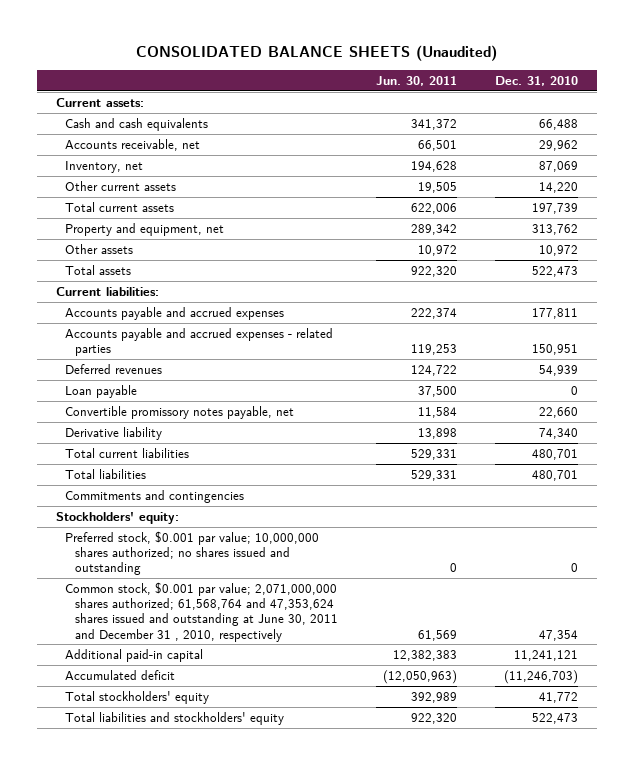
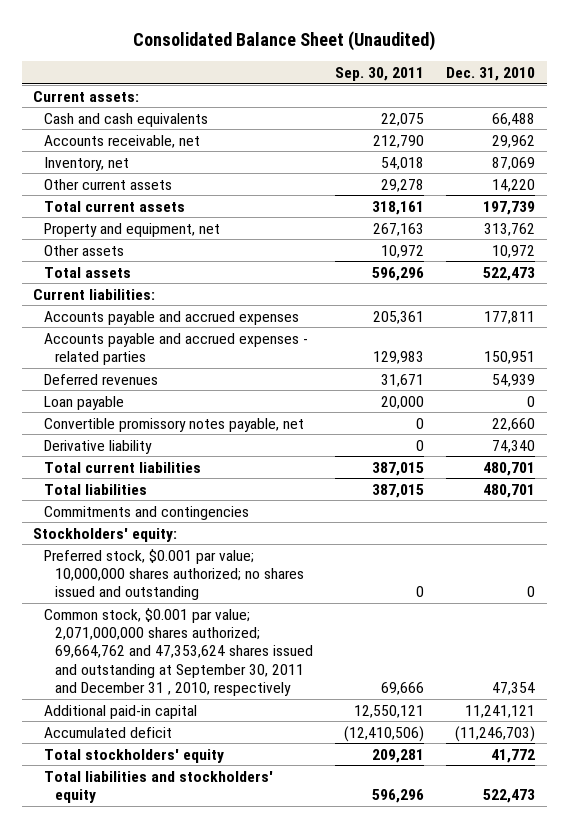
[135,44,497,61] CONSOLIDATED BALANCE SHEETS (Unaudited) -> [133,31,436,52] Consolidated Balance Sheet (Unaudited)
[375,75,457,86] Jun. 30, 2011 -> none
none -> [335,67,425,82] Sep. 30, 2011
[65,581,338,642] Common stock, $0.001 par value; 2,071,000,000 shares authorized; 61,568,764 and 47,353,624 shares issued and outstanding at June 30, 2011 and December 31 , 2010, respectively -> [44,607,314,696] Common stock, $0.001 par value; 2,071,000,000 shares authorized; 69,664,762 and 47,353,624 shares issued and outstanding at September 30, 2011 and December 31 , 2010, respectively

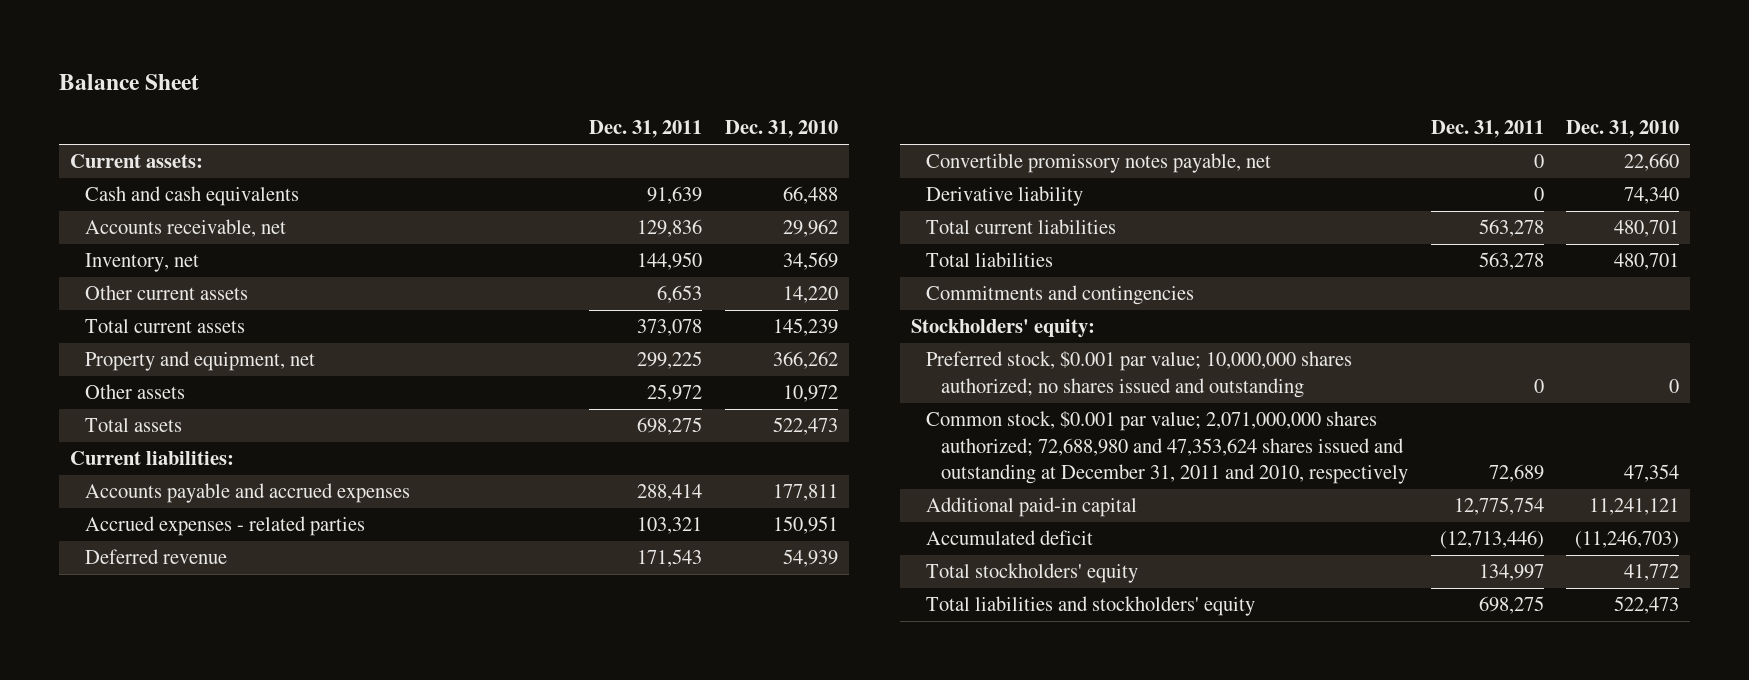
[133,31,436,52] Consolidated Balance Sheet (Unaudited) -> [58,74,199,91] Balance Sheet
[335,67,425,82] Sep. 30, 2011 -> none
none -> [589,120,703,139] Dec. 31, 2011
[492,156,536,170] 87,069 -> [782,252,838,271] 34,569
[483,200,536,215] 197,739 -> [772,318,838,337] 145,239
[484,222,536,236] 313,762 -> [772,351,838,370] 366,262
[44,395,125,410] Loan payable -> none
[44,332,309,365] Accounts payable and accrued expenses - related parties -> [84,516,365,537] Accrued expenses - related parties
[44,373,159,385] Deferred revenues -> [84,549,227,565] Deferred revenue
[44,607,314,696] Common stock, $0.001 par value; 2,071,000,000 shares authorized; 69,664,762 and 47,353,624 shares issued and outstanding at September 30, 2011 and December 31 , 2010, respectively -> [926,411,1409,485] Common stock, $0.001 par value; 2,071,000,000 shares authorized; 72,688,980 and 47,353,624 shares issued and outstanding at December 31, 2011 and 2010, respectively

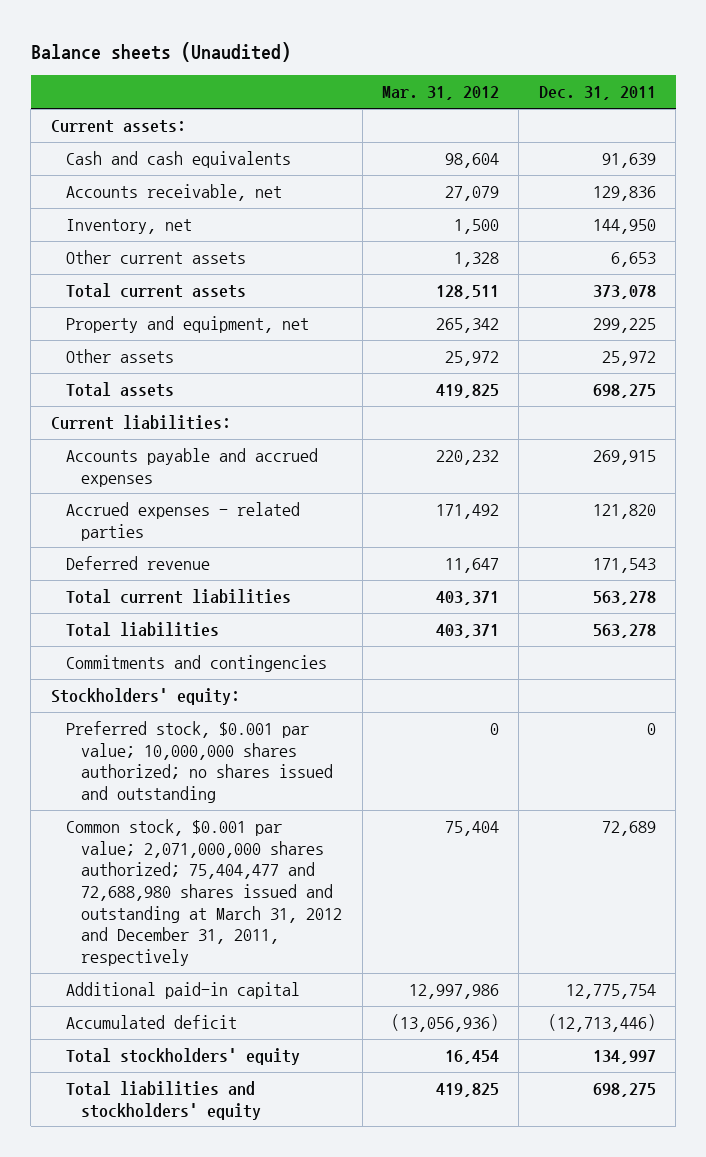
[58,74,199,91] Balance Sheet -> [30,41,291,62] Balance sheets (Unaudited)
[724,120,838,139] Dec. 31, 2010 -> none
none -> [382,86,500,101] Mar. 31, 2012
[637,484,703,502] 288,414 -> [592,449,656,465] 269,915
[637,517,703,535] 103,321 -> [592,503,656,519] 121,820
[926,153,1272,174] Convertible promissory notes payable, net -> none
[926,186,1084,207] Derivative liability -> none
[926,411,1409,485] Common stock, $0.001 par value; 2,071,000,000 shares authorized; 72,688,980 and 47,353,624 shares issued and outstanding at December 31, 2011 and 2010, respectively -> [66,818,343,967] Common stock, $0.001 par value; 2,071,000,000 shares authorized; 75,404,477 and 72,688,980 shares issued and outstanding at March 31, 2012 and December 31, 2011, respectively

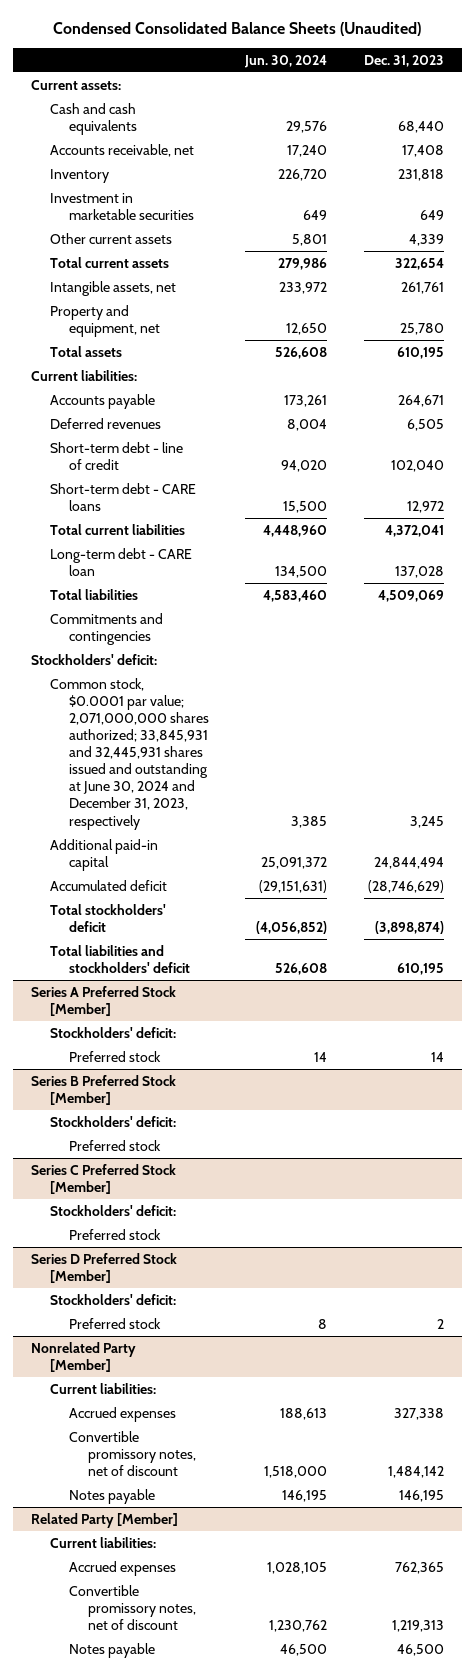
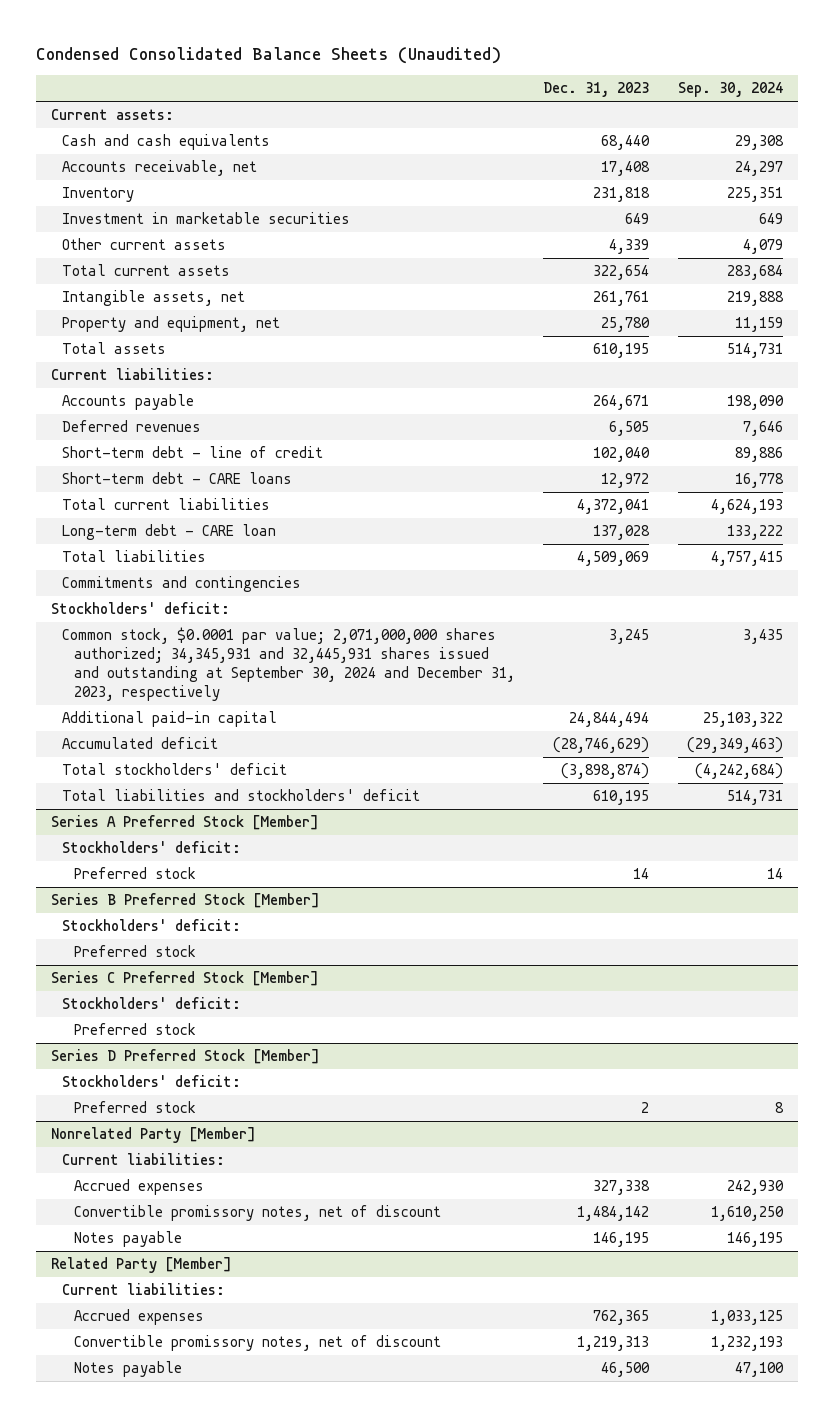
[244,54,328,68] Jun. 30, 2024 -> none
none -> [678,82,784,98] Sep. 30, 2024
[49,677,209,830] Common stock, $0.0001 par value; 2,071,000,000 shares authorized; 33,845,931 and 32,445,931 shares issued and outstanding at June 30, 2024 and December 31, 2023, respectively -> [62,627,515,701] Common stock, $0.0001 par value; 2,071,000,000 shares authorized; 34,345,931 and 32,445,931 shares issued and outstanding at September 30, 2024 and December 31, 2023, respectively

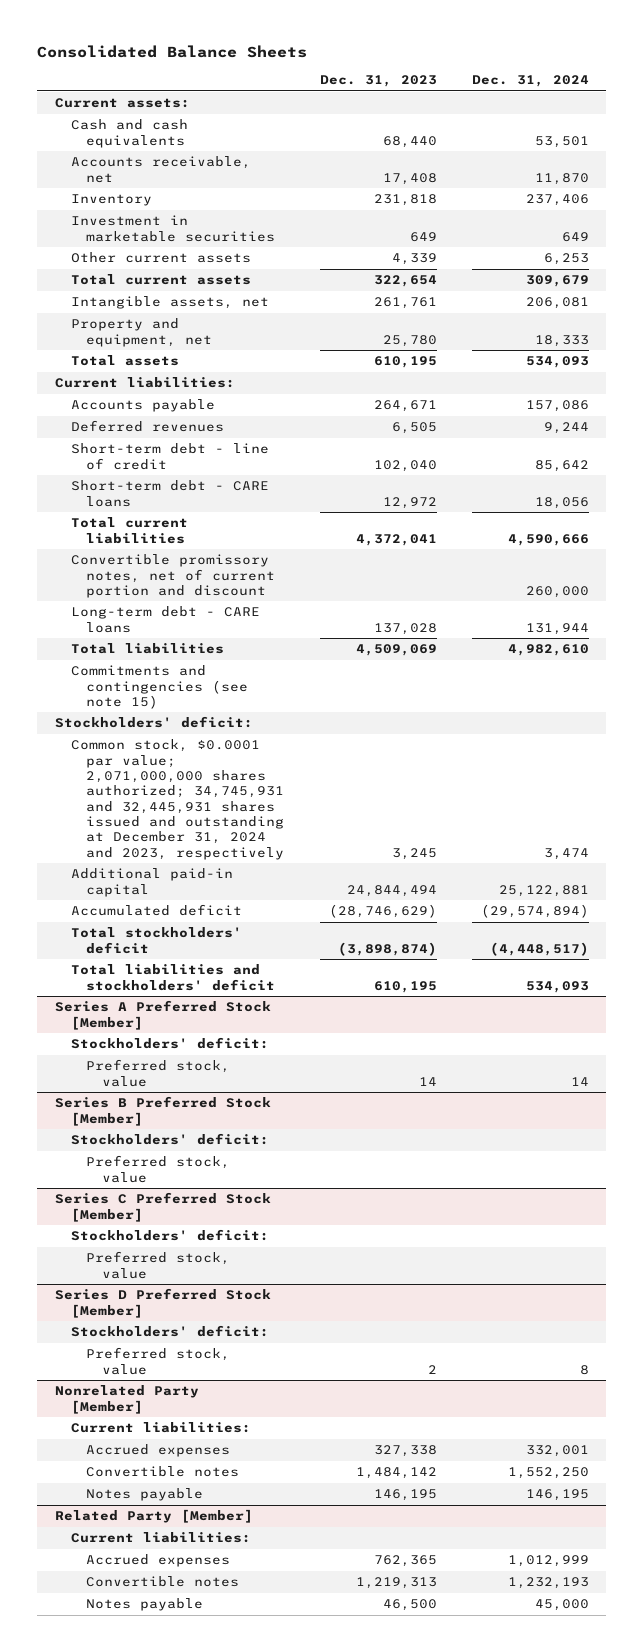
[36,46,502,64] Condensed Consolidated Balance Sheets (Unaudited) -> [37,44,308,58] Consolidated Balance Sheets
[678,82,784,98] Sep. 30, 2024 -> none
none -> [471,75,589,88] Dec. 31, 2024
none -> [70,554,276,598] Convertible promissory notes, net of current portion and discount
[62,524,277,541] Long-term debt - CARE loan -> [70,606,260,633] Long-term debt - CARE loans
[62,576,302,593] Commitments and contingencies -> [70,665,249,709] Commitments and contingencies (see note 15)
[62,627,515,701] Common stock, $0.0001 par value; 2,071,000,000 shares authorized; 34,345,931 and 32,445,931 shares issued and outstanding at September 30, 2024 and December 31, 2023, respectively -> [70,739,285,860] Common stock, $0.0001 par value; 2,071,000,000 shares authorized; 34,745,931 and 32,445,931 shares issued and outstanding at December 31, 2024 and 2023, respectively
[73,867,196,880] Preferred stock -> [86,1059,231,1087] Preferred stock, value
[73,945,196,958] Preferred stock -> [86,1155,231,1183] Preferred stock, value
[73,1023,196,1036] Preferred stock -> [86,1251,231,1279] Preferred stock, value
[73,1101,196,1114] Preferred stock -> [86,1347,231,1375] Preferred stock, value
[73,1205,441,1222] Convertible promissory notes, net of discount -> [86,1466,240,1478] Convertible notes
[73,1335,441,1352] Convertible promissory notes, net of discount -> [86,1576,240,1588] Convertible notes

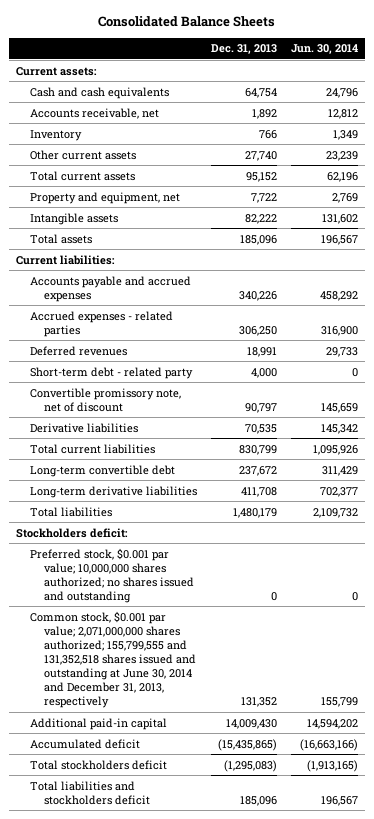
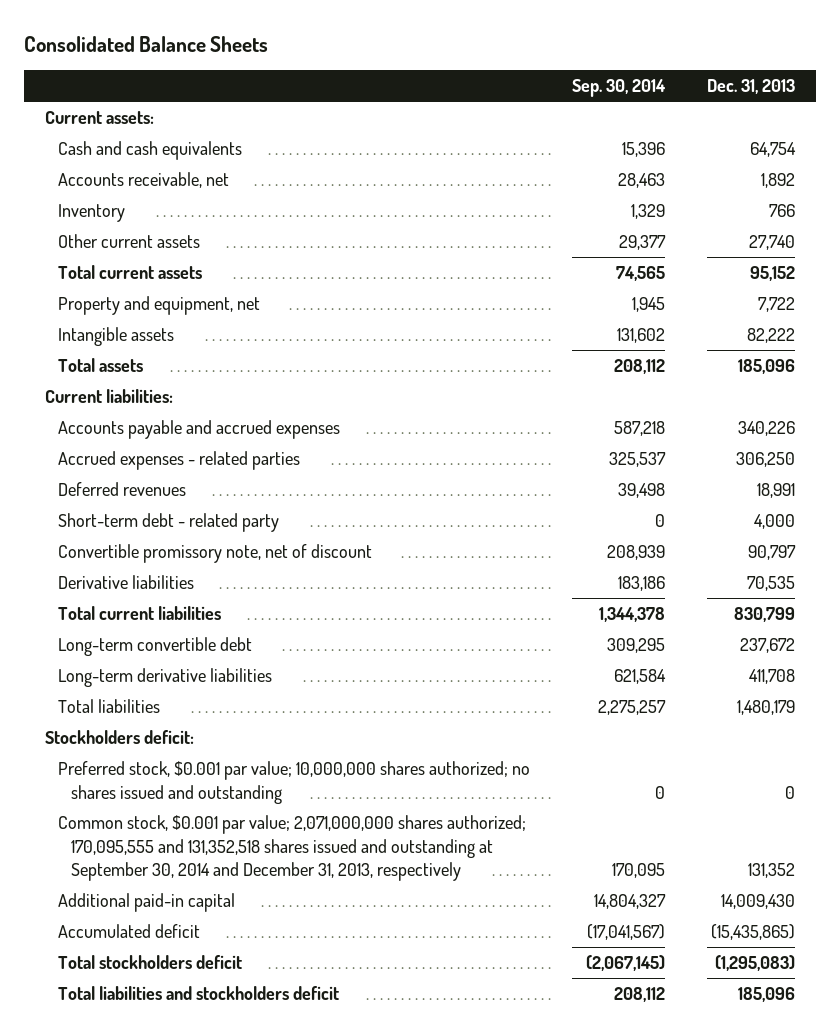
[291,44,359,55] Jun. 30, 2014 -> none
none -> [571,79,666,98] Sep. 30, 2014
[30,610,197,709] Common stock, $0.001 par value; 2,071,000,000 shares authorized; 155,799,555 and 131,352,518 shares issued and outstanding at June 30, 2014 and December 31, 2013, respectively -> [57,815,526,882] Common stock, $0.001 par value; 2,071,000,000 shares authorized; 170,095,555 and 131,352,518 shares issued and outstanding at September 30, 2014 and December 31, 2013, respectively

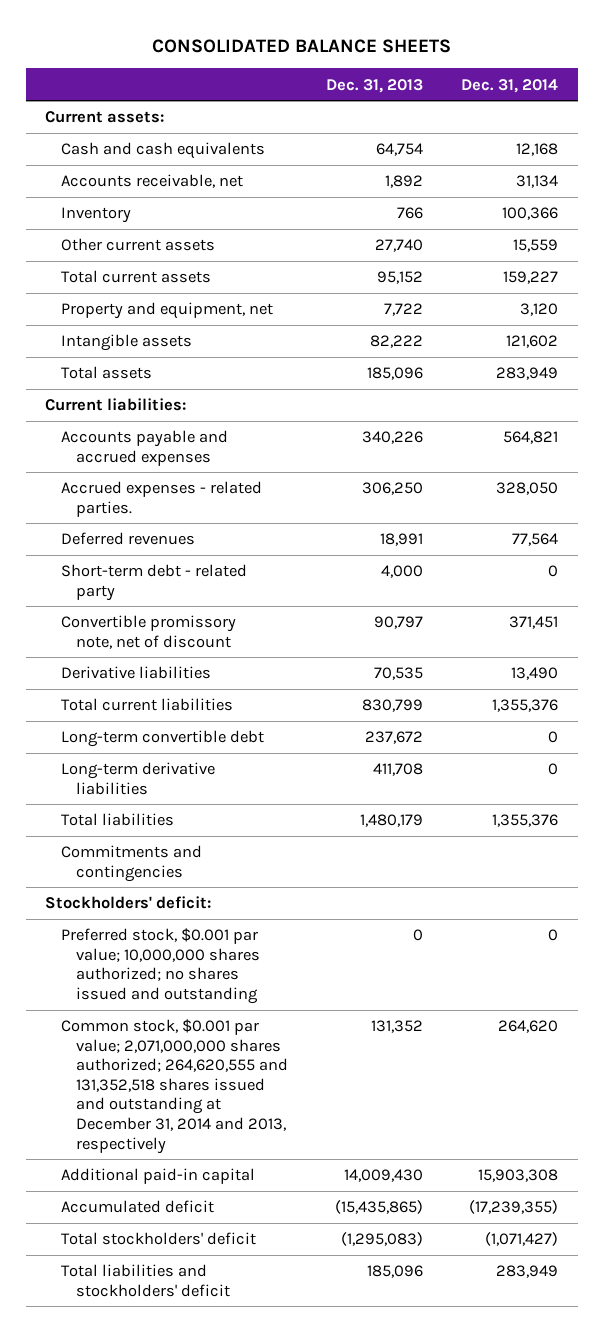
[23,36,268,53] Consolidated Balance Sheets -> [151,38,451,53] CONSOLIDATED BALANCE SHEETS
[571,79,666,98] Sep. 30, 2014 -> none
none -> [461,78,559,93] Dec. 31, 2014
[57,451,300,471] Accrued expenses - related parties -> [60,481,262,517] Accrued expenses - related parties.
none -> [60,845,202,882] Commitments and contingencies
[44,730,194,745] Stockholders deficit: -> [45,896,212,910] Stockholders' deficit:
[57,815,526,882] Common stock, $0.001 par value; 2,071,000,000 shares authorized; 170,095,555 and 131,352,518 shares issued and outstanding at September 30, 2014 and December 31, 2013, respectively -> [60,1019,289,1154] Common stock, $0.001 par value; 2,071,000,000 shares authorized; 264,620,555 and 131,352,518 shares issued and outstanding at December 31, 2014 and 2013, respectively
[57,955,242,970] Total stockholders deficit -> [60,1232,256,1246] Total stockholders' deficit
[57,986,339,1001] Total liabilities and stockholders deficit -> [60,1264,231,1297] Total liabilities and stockholders' deficit

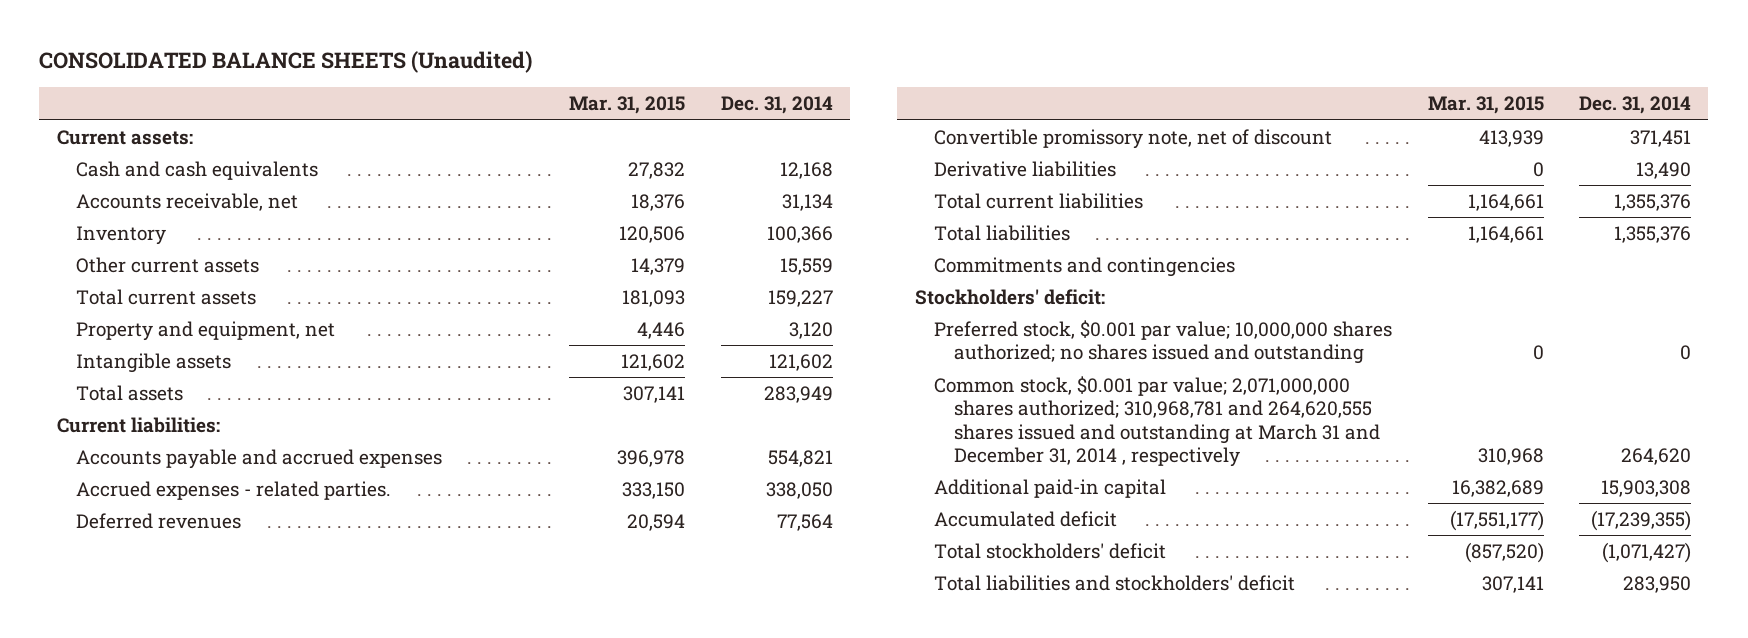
[151,38,451,53] CONSOLIDATED BALANCE SHEETS -> [39,51,533,74] CONSOLIDATED BALANCE SHEETS (Unaudited)
[326,78,424,93] Dec. 31, 2013 -> none
none -> [569,96,686,115] Mar. 31, 2015
[503,431,559,445] 564,821 -> [767,449,833,467] 554,821
[496,482,559,496] 328,050 -> [765,481,833,499] 338,050
[60,564,247,601] Short-term debt - related party -> none
[60,730,264,748] Long-term convertible debt -> none
[60,762,215,795] Long-term derivative liabilities -> none
[60,1019,289,1154] Common stock, $0.001 par value; 2,071,000,000 shares authorized; 264,620,555 and 131,352,518 shares issued and outstanding at December 31, 2014 and 2013, respectively -> [934,375,1380,468] Common stock, $0.001 par value; 2,071,000,000 shares authorized; 310,968,781 and 264,620,555 shares issued and outstanding at March 31 and December 31, 2014 , respectively
[496,1265,559,1279] 283,949 -> [1622,575,1691,593] 283,950

